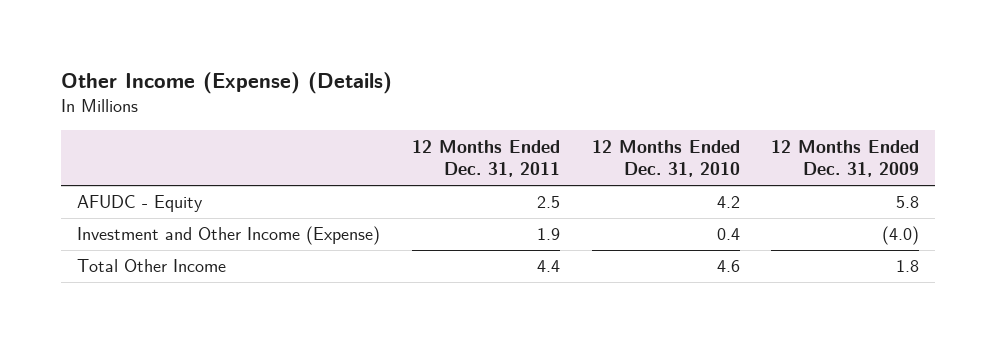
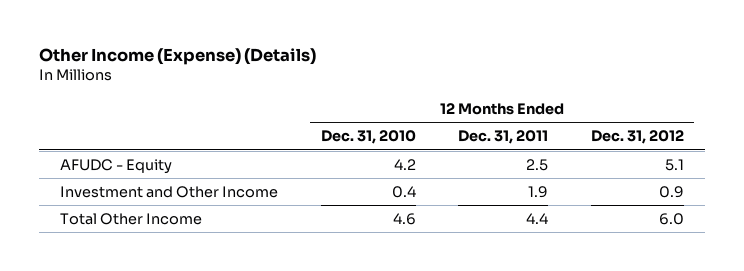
[771,139,920,178] 12 Months Ended Dec. 31, 2009 -> none
none -> [590,130,684,145] Dec. 31, 2012
[76,226,380,246] Investment and Other Income (Expense) -> [60,185,279,198] Investment and Other Income

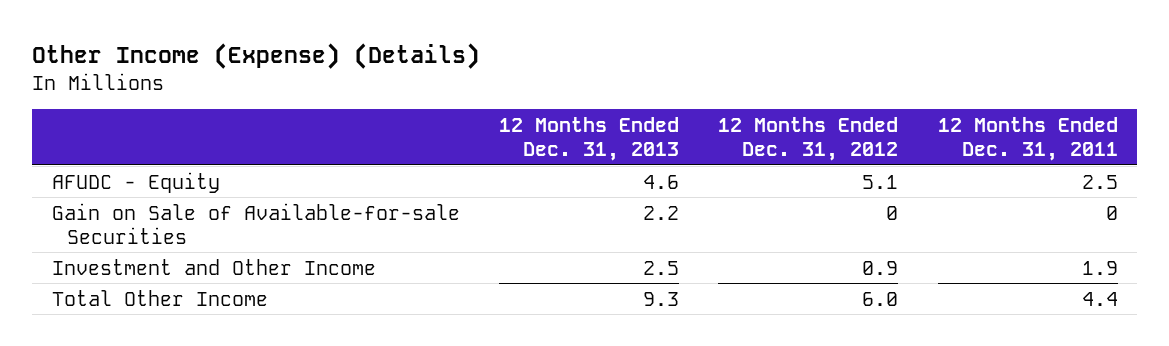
[320,130,416,145] Dec. 31, 2010 -> none
none -> [498,116,679,162] 12 Months Ended Dec. 31, 2013
none -> [51,202,460,244] Gain on Sale of Available-for-sale Securities

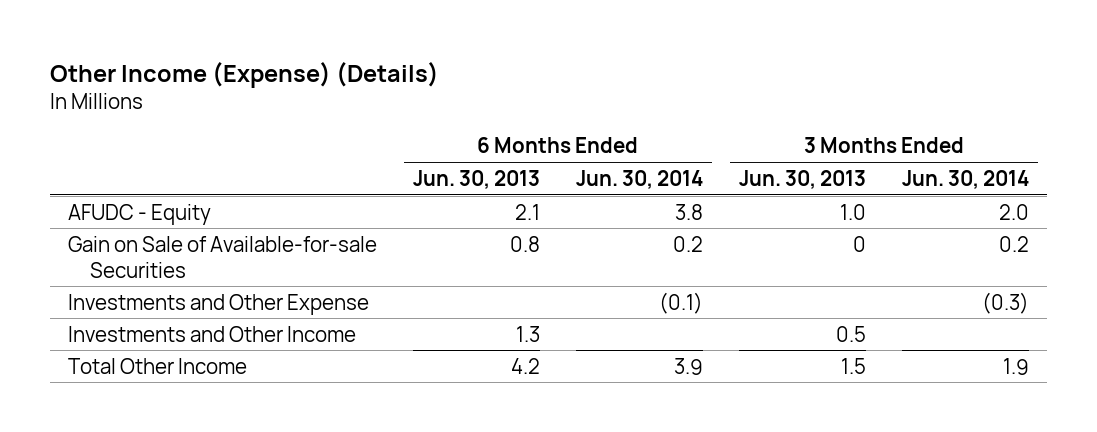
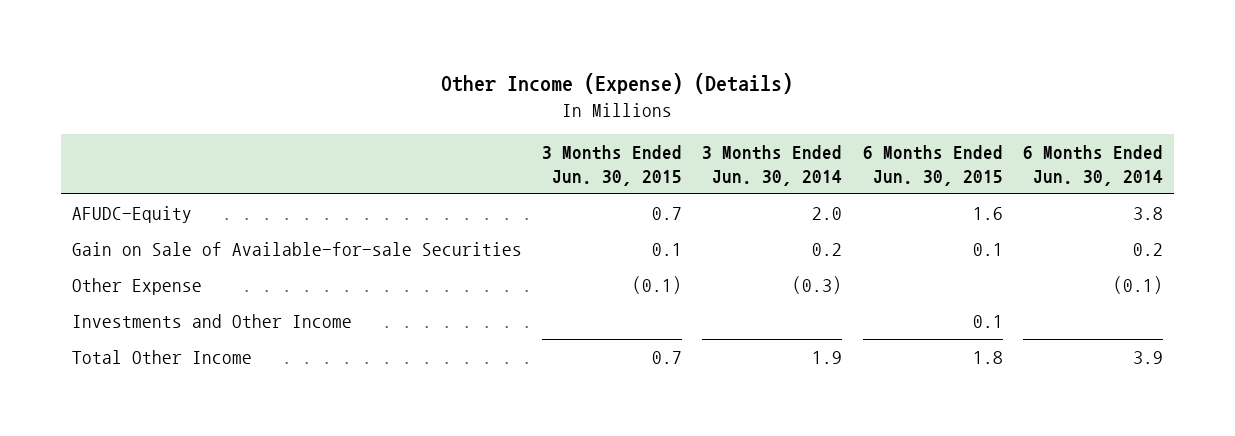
[413,169,541,189] Jun. 30, 2013 -> none
[739,169,867,189] Jun. 30, 2013 -> none
none -> [542,145,683,186] 3 Months Ended Jun. 30, 2015
none -> [862,145,1003,186] 6 Months Ended Jun. 30, 2015
[68,203,212,225] AFUDC - Equity -> [71,206,192,224] AFUDC-Equity
[68,293,370,315] Investments and Other Expense -> [71,278,202,296] Other Expense

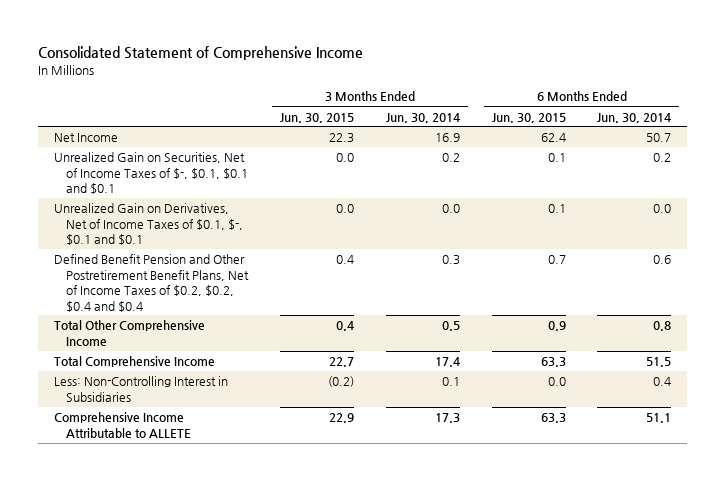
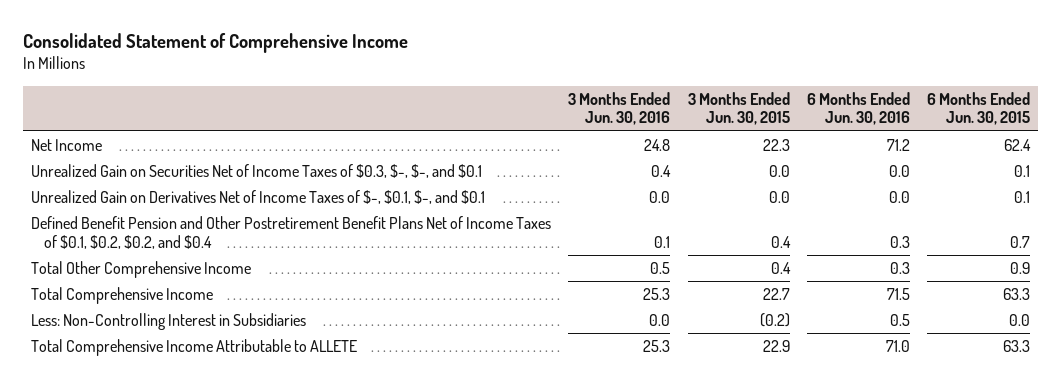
[385,112,460,123] Jun. 30, 2014 -> none
[597,112,672,123] Jun. 30, 2014 -> none
none -> [568,91,671,126] 3 Months Ended Jun. 30, 2016
none -> [806,91,910,126] 6 Months Ended Jun. 30, 2016
[54,152,248,195] Unrealized Gain on Securities, Net of Income Taxes of $-, $0.1, $0.1 and $0.1 -> [31,164,483,179] Unrealized Gain on Securities Net of Income Taxes of $0.3, $-, $-, and $0.1
[54,203,243,246] Unrealized Gain on Derivatives, Net of Income Taxes of $0.1, $-, $0.1 and $0.1 -> [31,190,486,205] Unrealized Gain on Derivatives Net of Income Taxes of $-, $0.1, $-, and $0.1
[54,254,249,312] Defined Benefit Pension and Other Postretirement Benefit Plans, Net of Income Taxes of $0.2, $0.2, $0.4 and $0.4 -> [31,216,552,249] Defined Benefit Pension and Other Postretirement Benefit Plans Net of Income Taxes of $0.1, $0.2, $0.2, and $0.4
[54,412,191,438] Comprehensive Income Attributable to ALLETE -> [31,339,358,357] Total Comprehensive Income Attributable to ALLETE

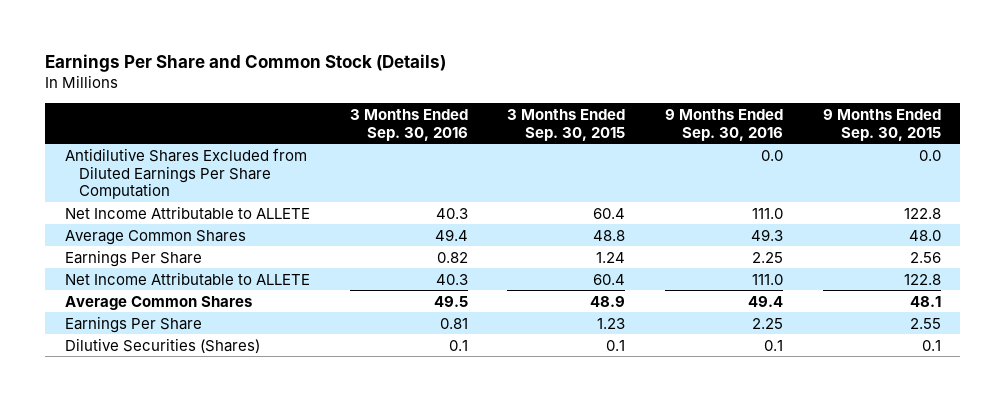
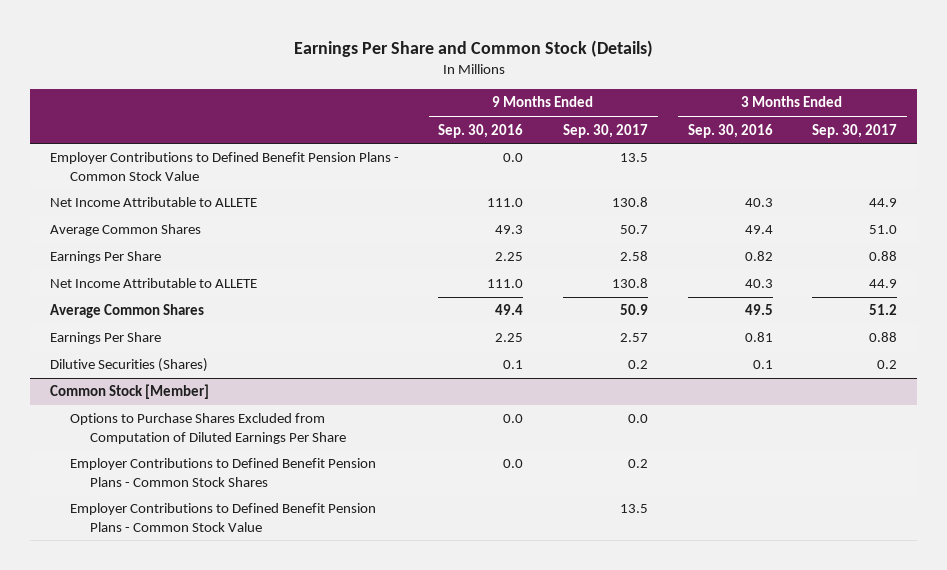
[507,108,626,141] 3 Months Ended Sep. 30, 2015 -> none
[822,108,941,141] 9 Months Ended Sep. 30, 2015 -> none
none -> [563,123,649,138] Sep. 30, 2017
none -> [812,123,898,138] Sep. 30, 2017
[65,147,308,200] Antidilutive Shares Excluded from Diluted Earnings Per Share Computation -> none
none -> [49,152,399,181] Employer Contributions to Defined Benefit Pension Plans - Common Stock Value
none -> [49,384,209,400] Common Stock [Member]
none -> [69,413,347,444] Options to Purchase Shares Excluded from Computation of Diluted Earnings Per Share
none -> [69,458,376,487] Employer Contributions to Defined Benefit Pension Plans - Common Stock Shares
none -> [69,503,376,532] Employer Contributions to Defined Benefit Pension Plans - Common Stock Value

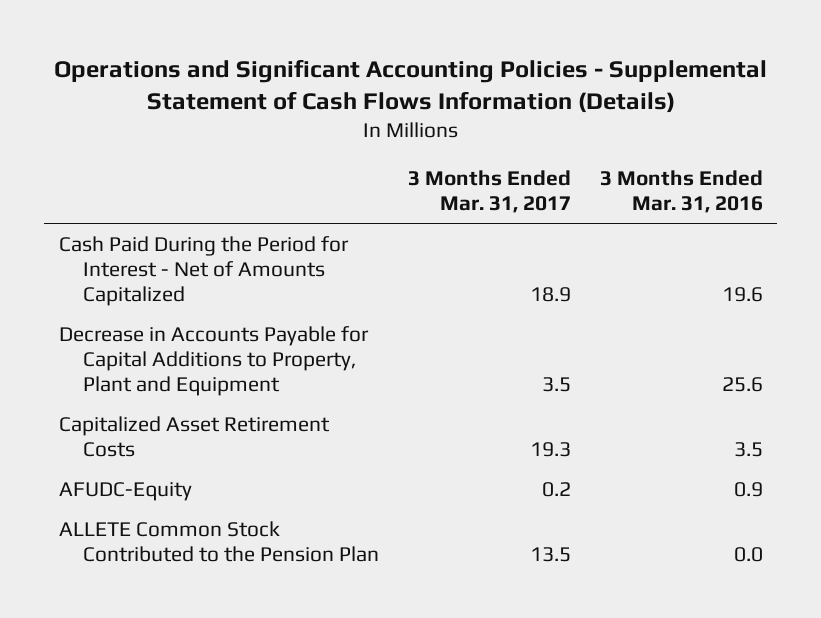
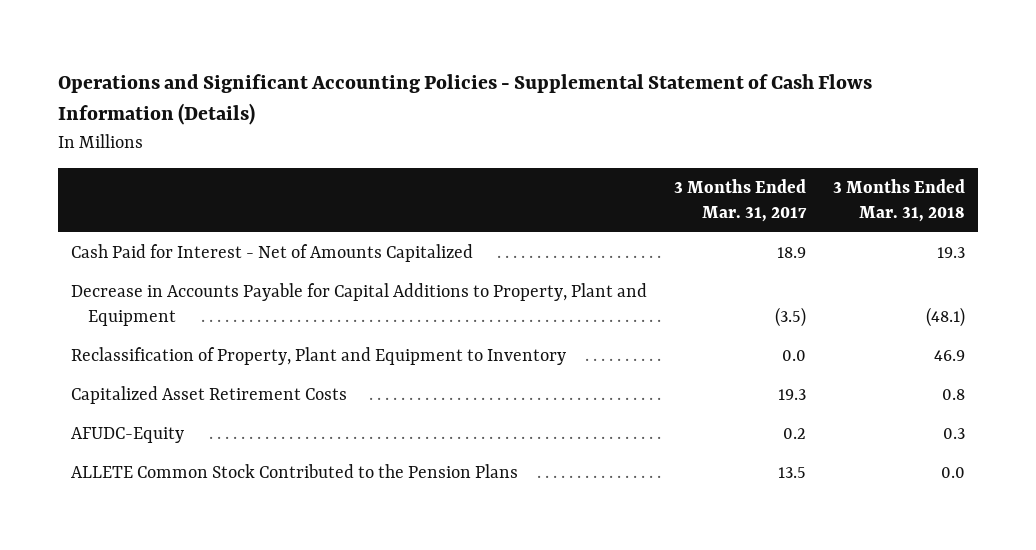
[599,170,763,213] 3 Months Ended Mar. 31, 2016 -> none
none -> [832,178,965,222] 3 Months Ended Mar. 31, 2018
[58,235,349,306] Cash Paid During the Period for Interest - Net of Amounts Capitalized -> [71,244,474,263] Cash Paid for Interest - Net of Amounts Capitalized
[541,376,571,392] 3.5 -> [774,307,806,328] (3.5)
none -> [71,347,567,366] Reclassification of Property, Plant and Equipment to Inventory
[58,520,380,562] ALLETE Common Stock Contributed to the Pension Plan -> [71,464,519,479] ALLETE Common Stock Contributed to the Pension Plans

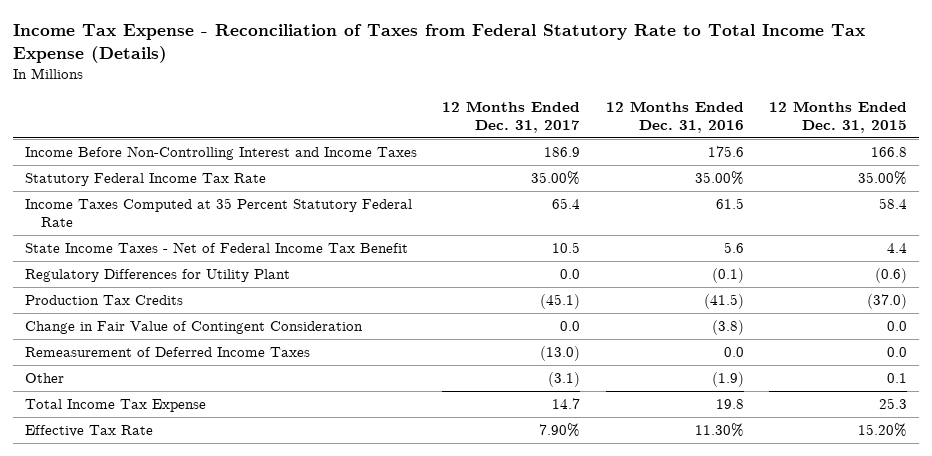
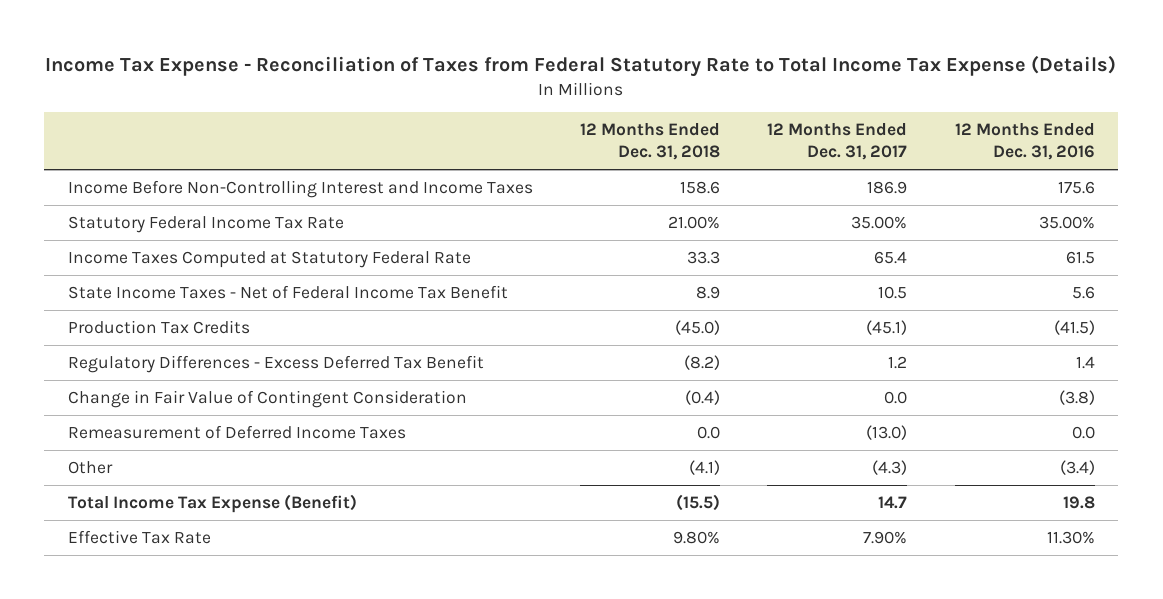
[768,100,907,133] 12 Months Ended Dec. 31, 2015 -> none
none -> [580,123,721,161] 12 Months Ended Dec. 31, 2018
[25,198,413,228] Income Taxes Computed at 35 Percent Statutory Federal Rate -> [67,250,471,268] Income Taxes Computed at Statutory Federal Rate
[25,269,291,283] Regulatory Differences for Utility Plant -> none
none -> [67,354,484,373] Regulatory Differences - Excess Deferred Tax Benefit
[548,372,581,388] (3.1) -> [872,459,908,475] (4.3)
[711,372,744,388] (1.9) -> [1059,459,1095,475] (3.4)
[25,399,207,413] Total Income Tax Expense -> [67,493,357,513] Total Income Tax Expense (Benefit)

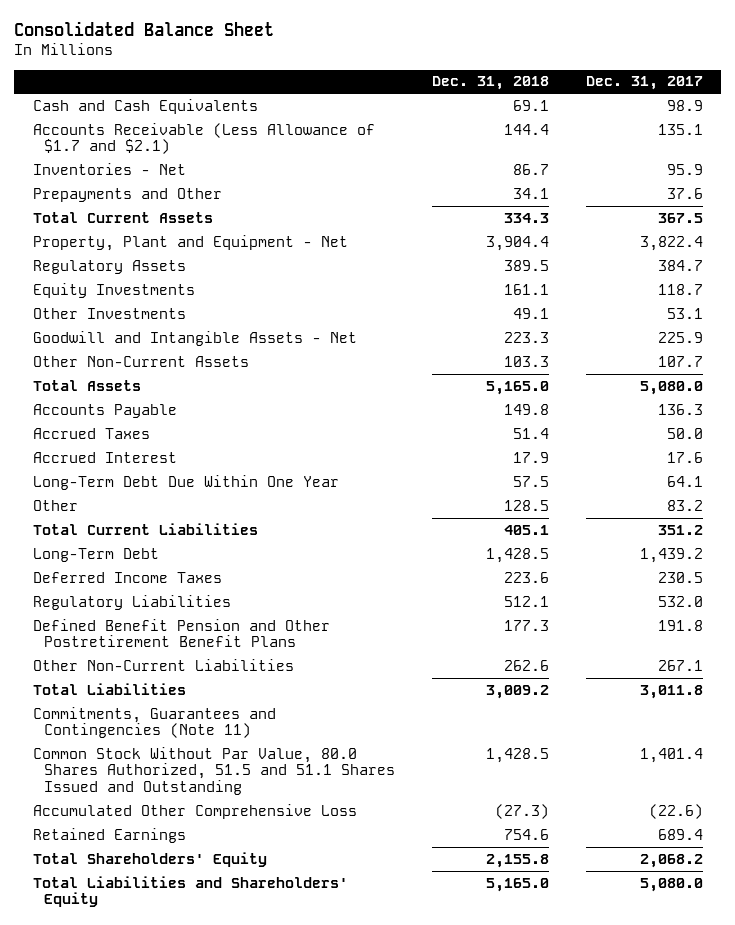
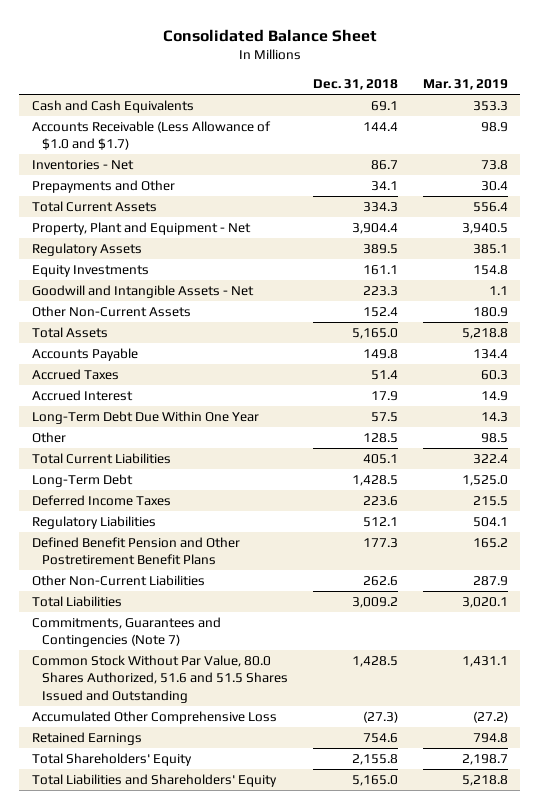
[585,76,703,91] Dec. 31, 2017 -> none
none -> [422,79,508,91] Mar. 31, 2019
[32,122,375,155] Accounts Receivable (Less Allowance of $1.7 and $2.1) -> [31,121,271,151] Accounts Receivable (Less Allowance of $1.0 and $1.7)
[32,307,186,319] Other Investments -> none
[503,355,549,367] 103.3 -> [363,307,399,318] 152.4
[32,706,276,739] Commitments, Guarantees and Contingencies (Note 11) -> [31,617,221,648] Commitments, Guarantees and Contingencies (Note 7)
[32,746,395,796] Common Stock Without Par Value, 80.0 Shares Authorized, 51.5 and 51.1 Shares Issued and Outstanding -> [31,655,289,703] Common Stock Without Par Value, 80.0 Shares Authorized, 51.6 and 51.5 Shares Issued and Outstanding

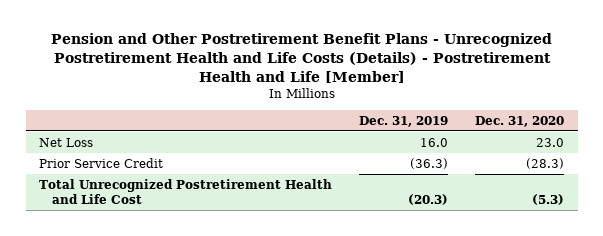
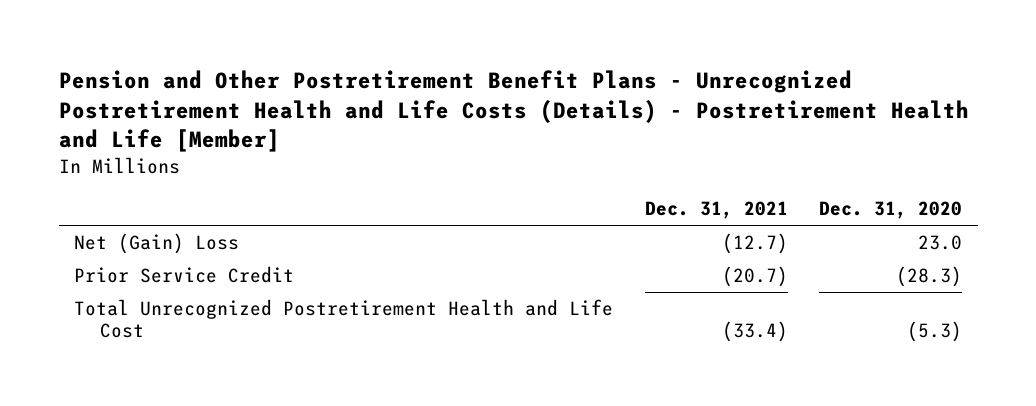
[359,116,449,128] Dec. 31, 2019 -> none
none -> [644,201,788,220] Dec. 31, 2021
[39,137,94,147] Net Loss -> [74,233,240,255] Net (Gain) Loss

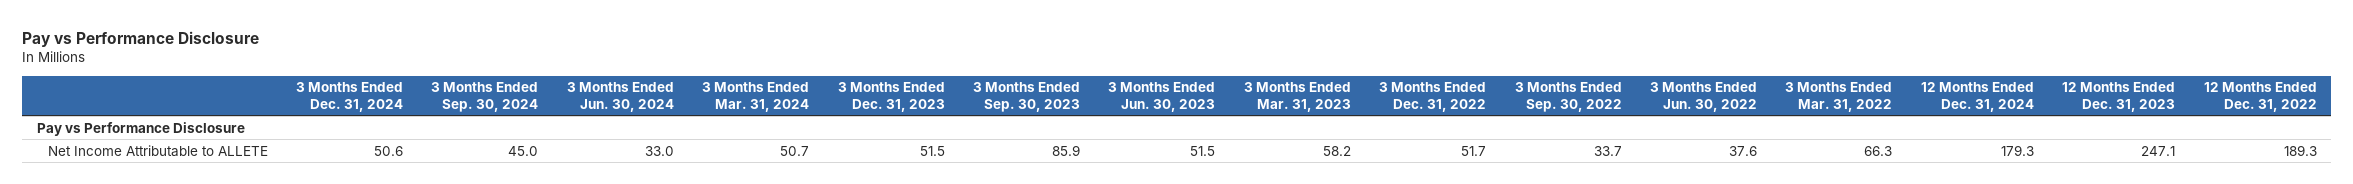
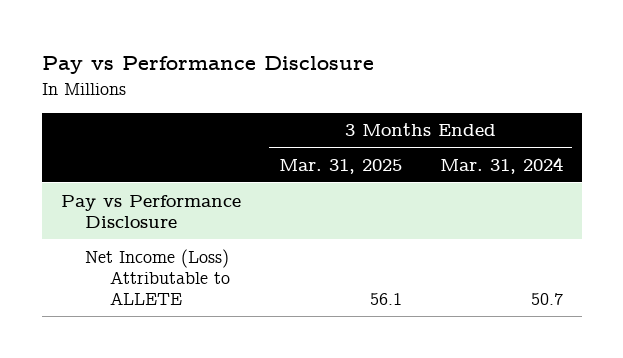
[296,82,404,112] 3 Months Ended Dec. 31, 2024 -> none
[431,82,539,112] 3 Months Ended Sep. 30, 2024 -> none
[566,82,674,112] 3 Months Ended Jun. 30, 2024 -> none
[837,82,945,112] 3 Months Ended Dec. 31, 2023 -> none
[973,82,1081,112] 3 Months Ended Sep. 30, 2023 -> none
[1108,82,1216,112] 3 Months Ended Jun. 30, 2023 -> none
[1243,82,1351,112] 3 Months Ended Mar. 31, 2023 -> none
[1379,82,1487,112] 3 Months Ended Dec. 31, 2022 -> none
[1514,82,1622,112] 3 Months Ended Sep. 30, 2022 -> none
[1650,82,1758,112] 3 Months Ended Jun. 30, 2022 -> none
[1785,82,1893,112] 3 Months Ended Mar. 31, 2022 -> none
[1920,82,2034,112] 12 Months Ended Dec. 31, 2024 -> none
[2062,82,2176,112] 12 Months Ended Dec. 31, 2023 -> none
[2203,82,2317,112] 12 Months Ended Dec. 31, 2022 -> none
none -> [278,158,402,174] Mar. 31, 2025
[47,144,268,157] Net Income Attributable to ALLETE -> [85,248,231,305] Net Income (Loss) Attributable to ALLETE

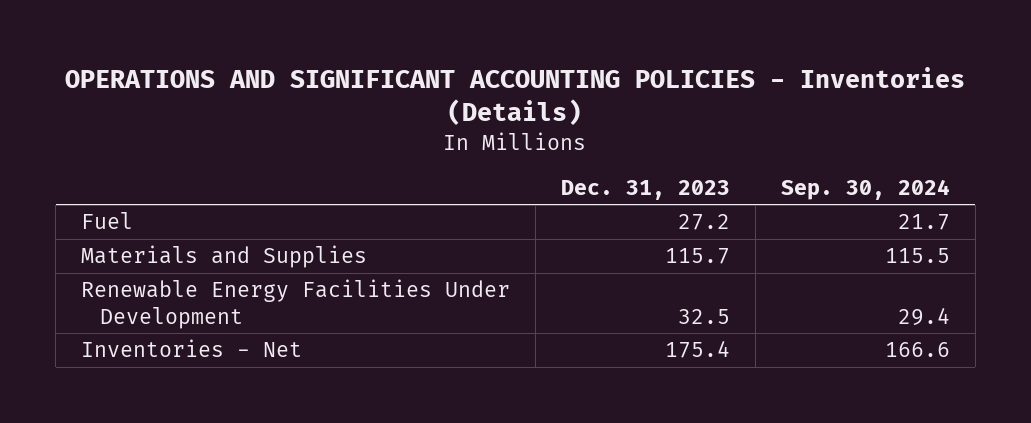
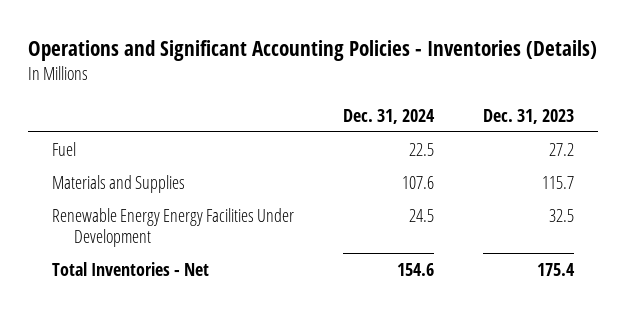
[65,67,966,126] OPERATIONS AND SIGNIFICANT ACCOUNTING POLICIES - Inventories (Details) -> [27,39,597,61] Operations and Significant Accounting Policies - Inventories (Details)
[780,178,950,200] Sep. 30, 2024 -> none
none -> [343,108,436,124] Dec. 31, 2024
[81,279,511,330] Renewable Energy Facilities Under Development -> [52,208,295,248] Renewable Energy Energy Facilities Under Development
[81,339,303,358] Inventories - Net -> [52,262,210,277] Total Inventories - Net

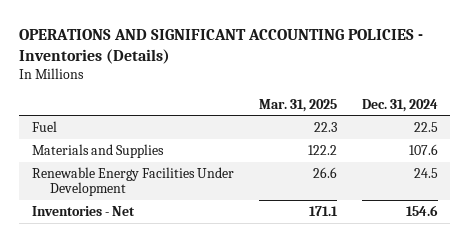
[27,39,597,61] Operations and Significant Accounting Policies - Inventories (Details) -> [19,29,424,64] OPERATIONS AND SIGNIFICANT ACCOUNTING POLICIES - Inventories (Details)
[482,108,574,124] Dec. 31, 2023 -> none
none -> [258,98,337,112] Mar. 31, 2025
[52,208,295,248] Renewable Energy Energy Facilities Under Development -> [31,167,234,197] Renewable Energy Facilities Under Development
[52,262,210,277] Total Inventories - Net -> [31,206,135,217] Inventories - Net

